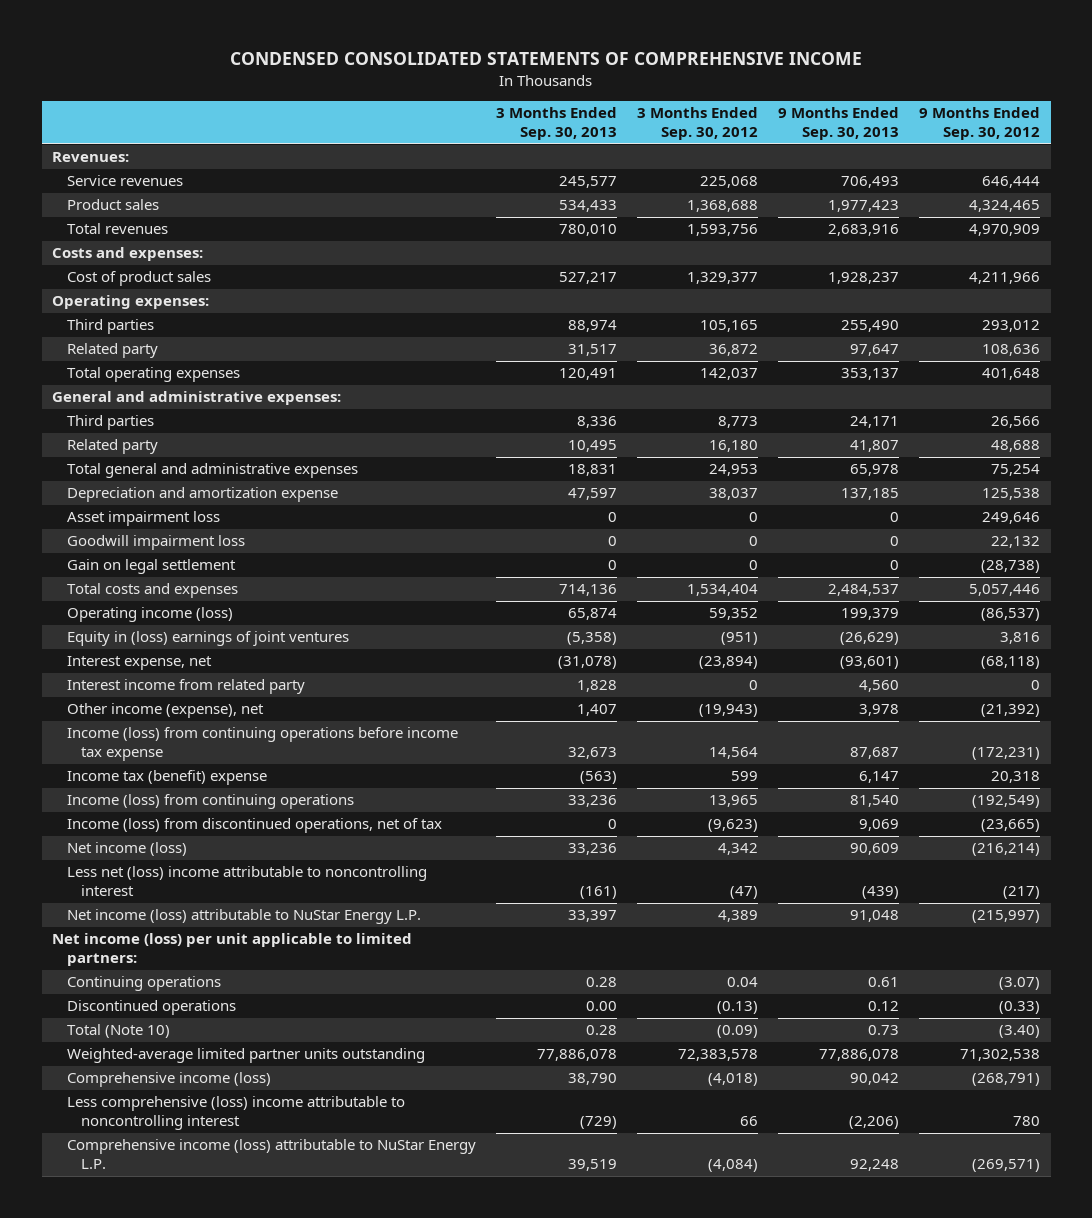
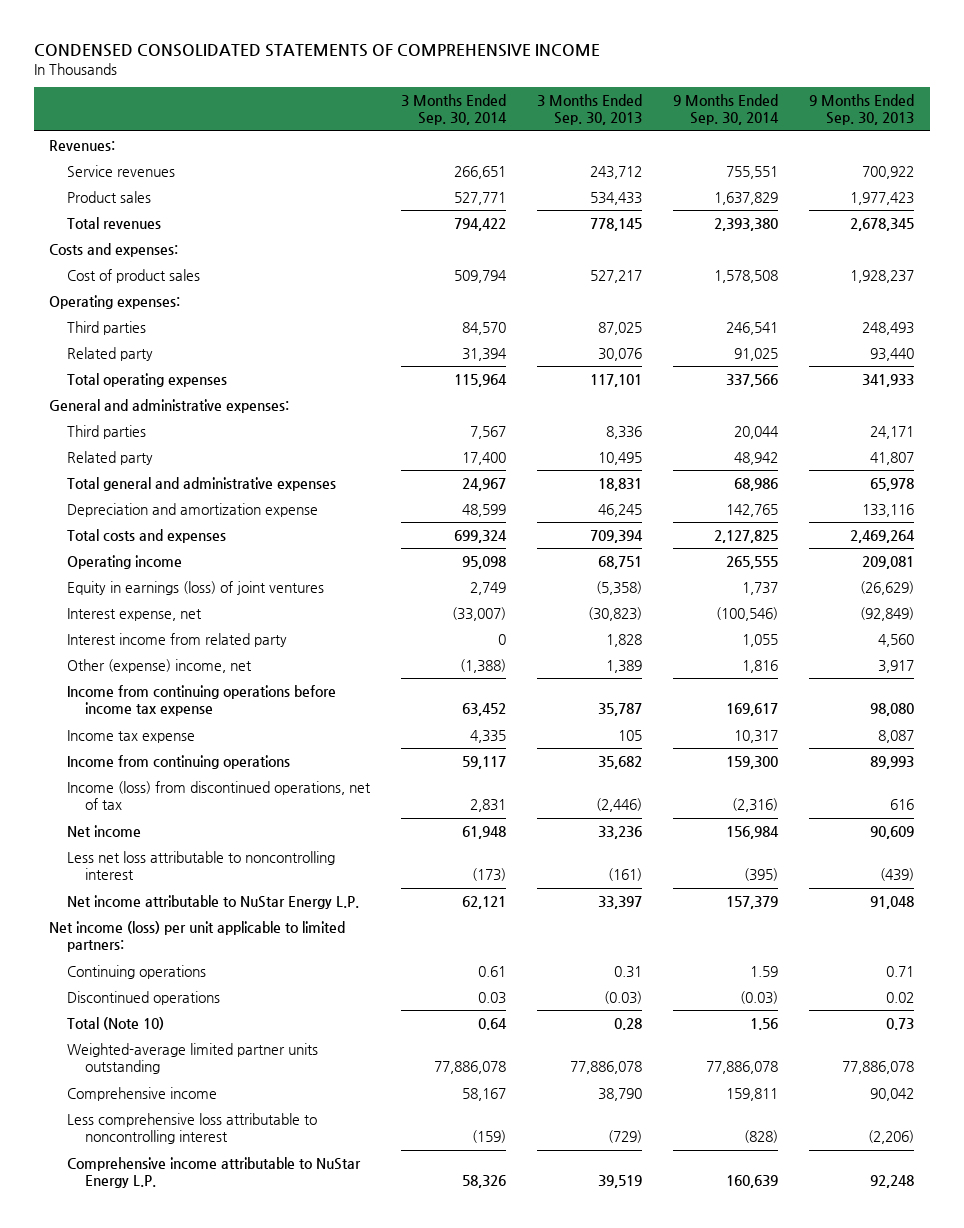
[636,107,758,141] 3 Months Ended Sep. 30, 2012 -> none
[919,107,1041,141] 9 Months Ended Sep. 30, 2012 -> none
none -> [401,94,508,126] 3 Months Ended Sep. 30, 2014
none -> [673,94,780,126] 9 Months Ended Sep. 30, 2014
[558,176,617,189] 245,577 -> [590,165,643,179] 243,712
[841,176,900,189] 706,493 -> [862,165,915,179] 700,922
[558,224,617,237] 780,010 -> [590,217,643,231] 778,145
[828,224,900,237] 2,683,916 -> [850,217,915,231] 2,678,345
[567,320,617,333] 88,974 -> [598,321,643,335] 87,025
[841,320,900,333] 255,490 -> [862,321,915,335] 248,493
[567,344,617,357] 31,517 -> [598,347,643,361] 30,076
[850,344,900,357] 97,647 -> [870,347,915,361] 93,440
[558,368,617,381] 120,491 -> [590,373,643,387] 117,101
[841,368,900,381] 353,137 -> [862,373,915,387] 341,933
[66,511,220,527] Asset impairment loss -> none
[66,535,245,551] Goodwill impairment loss -> none
[66,559,236,575] Gain on legal settlement -> none
[567,488,617,501] 47,597 -> [598,503,643,517] 46,245
[841,488,900,501] 137,185 -> [862,503,915,517] 133,116
[558,584,617,597] 714,136 -> [590,529,644,543] 709,394
[828,584,900,597] 2,484,537 -> [850,529,916,543] 2,469,264
[66,607,233,623] Operating income (loss) -> [67,554,183,569] Operating income
[567,608,617,621] 65,874 -> [598,555,643,569] 68,751
[841,608,900,621] 199,379 -> [862,555,915,569] 209,081
[66,631,349,647] Equity in (loss) earnings of joint ventures -> [67,580,325,595] Equity in earnings (loss) of joint ventures
[557,656,617,670] (31,078) -> [588,606,643,621] (30,823)
[840,656,900,670] (93,601) -> [860,606,915,621] (92,849)
[66,703,264,719] Other income (expense), net -> [67,658,253,673] Other (expense) income, net
[576,704,617,717] 1,407 -> [606,659,643,673] 1,389
[859,704,900,717] 3,978 -> [878,659,915,673] 3,917
[66,727,458,762] Income (loss) from continuing operations before income tax expense -> [67,684,337,717] Income from continuing operations before income tax expense
[567,747,617,760] 32,673 -> [598,703,643,717] 35,787
[850,747,900,760] 87,687 -> [870,703,915,717] 98,080
[66,770,267,786] Income tax (benefit) expense -> [67,729,196,743] Income tax expense
[579,771,617,785] (563) -> [618,729,643,741] 105
[859,771,900,784] 6,147 -> [878,729,915,743] 8,087
[66,794,354,810] Income (loss) from continuing operations -> [67,754,291,769] Income from continuing operations
[567,795,617,808] 33,236 -> [598,755,643,769] 35,682
[850,795,900,808] 81,540 -> [870,755,915,769] 89,993
[607,819,617,830] 0 -> [596,798,643,813] (2,446)
[859,819,900,832] 9,069 -> [890,799,915,811] 616
[66,842,187,857] Net income (loss) -> [67,824,142,837] Net income
[66,866,427,897] Less net (loss) income attributable to noncontrolling interest -> [67,850,336,881] Less net loss attributable to noncontrolling interest
[66,909,421,925] Net income (loss) attributable to NuStar Energy L.P. -> [67,894,360,909] Net income attributable to NuStar Energy L.P.
[585,977,617,988] 0.28 -> [614,965,643,978] 0.31
[868,977,900,988] 0.61 -> [886,965,915,977] 0.71
[585,1001,617,1012] 0.00 -> [604,990,643,1004] (0.03)
[868,1001,900,1012] 0.12 -> [886,991,915,1003] 0.02
[66,1072,271,1088] Comprehensive income (loss) -> [67,1086,218,1101] Comprehensive income
[66,1096,405,1131] Less comprehensive (loss) income attributable to noncontrolling interest -> [67,1112,318,1145] Less comprehensive loss attributable to noncontrolling interest
[66,1139,476,1170] Comprehensive income (loss) attributable to NuStar Energy L.P. -> [67,1156,362,1189] Comprehensive income attributable to NuStar Energy L.P.

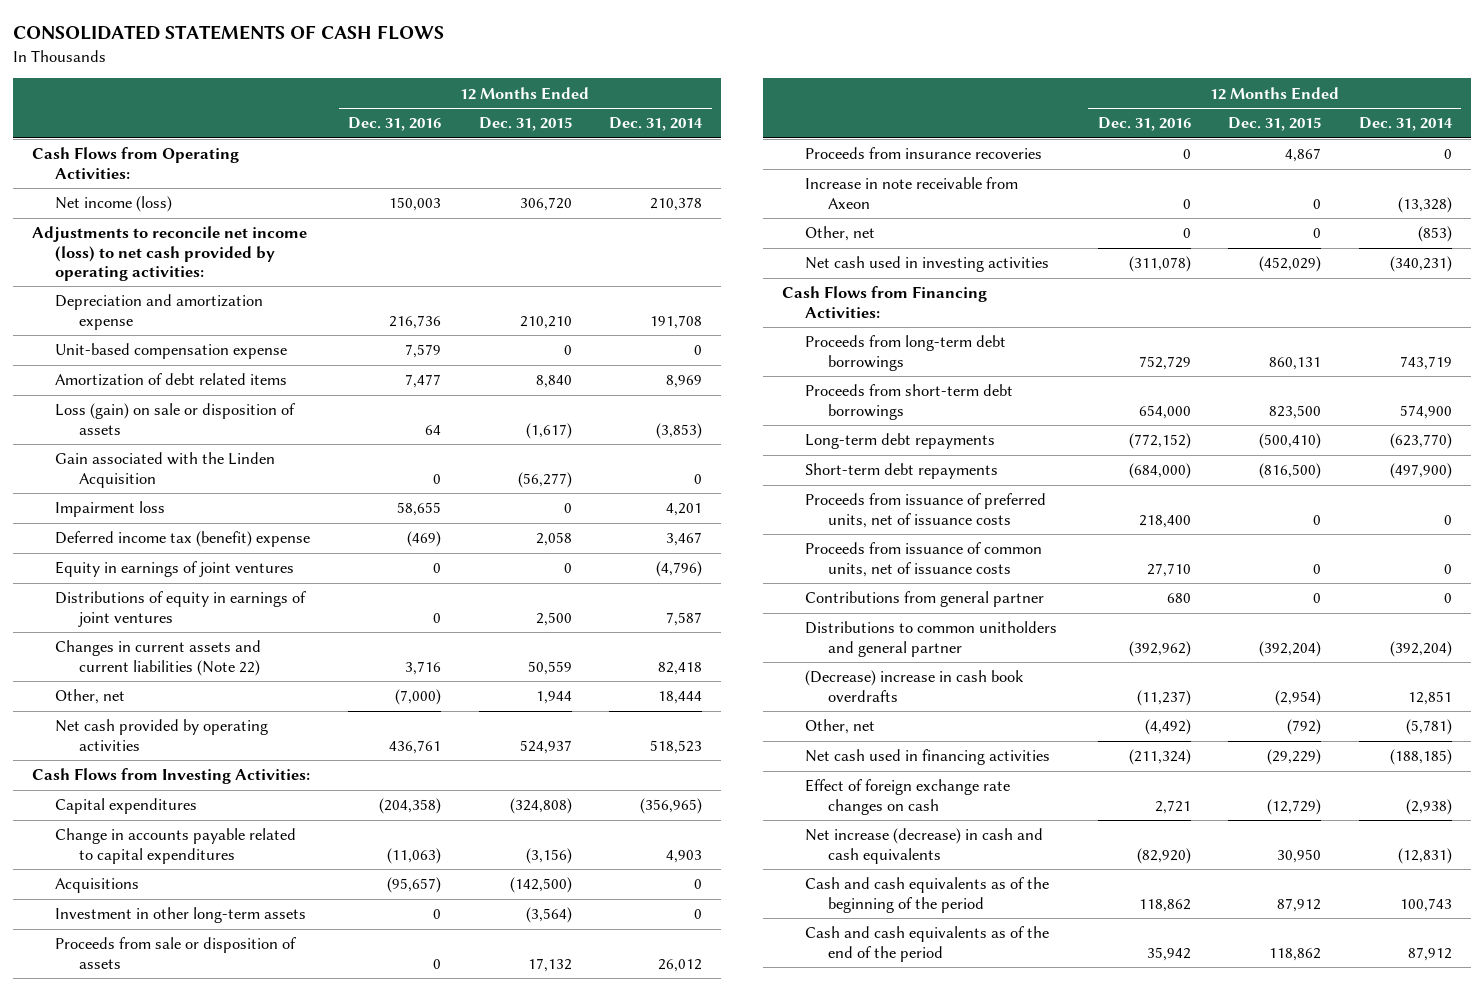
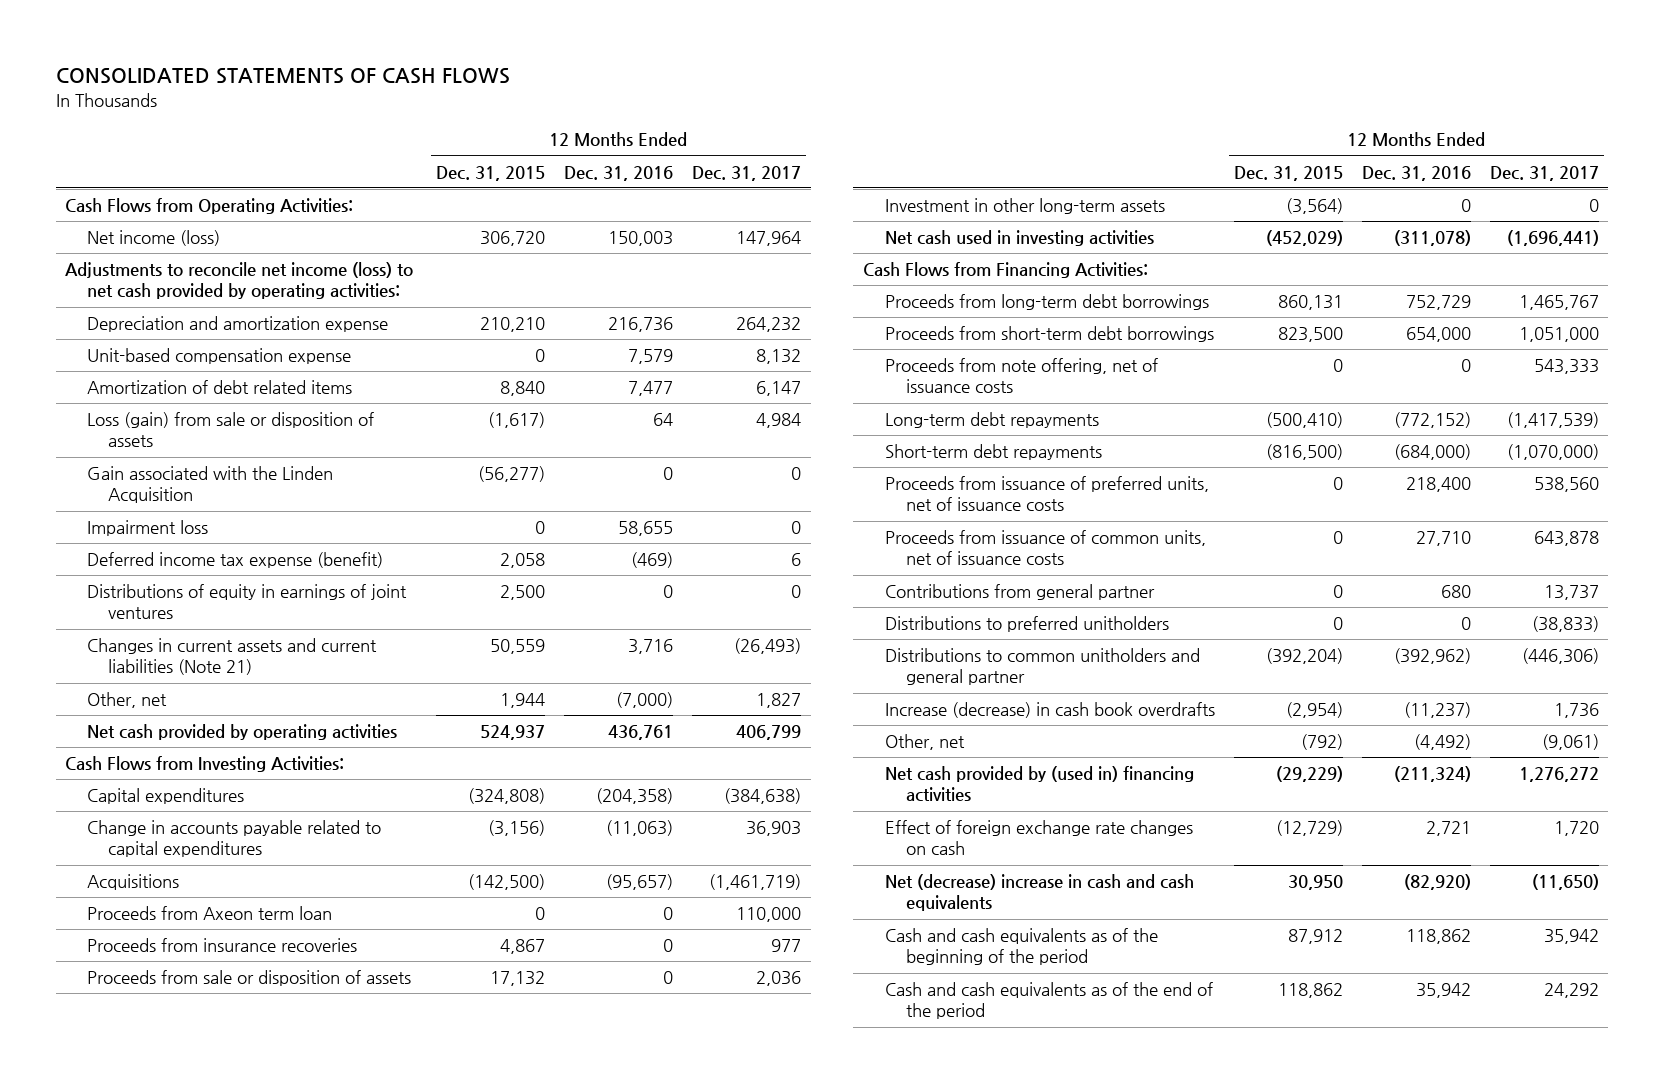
[609,117,704,132] Dec. 31, 2014 -> none
none -> [692,165,802,181] Dec. 31, 2017
[55,403,296,435] Loss (gain) on sale or disposition of assets -> [86,412,374,448] Loss (gain) from sale or disposition of assets
[55,561,295,578] Equity in earnings of joint ventures -> none
[55,531,311,548] Deferred income tax (benefit) expense -> [86,552,383,569] Deferred income tax expense (benefit)
[55,640,262,676] Changes in current assets and current liabilities (Note 22) -> [86,638,377,676] Changes in current assets and current liabilities (Note 21)
none -> [86,906,332,921] Proceeds from Axeon term loan
[804,177,1018,209] Increase in note receivable from Axeon -> none
[804,226,875,242] Other, net -> none
[55,937,297,969] Proceeds from sale or disposition of assets -> [86,970,411,987] Proceeds from sale or disposition of assets
[55,907,307,924] Investment in other long-term assets -> [884,198,1165,215] Investment in other long-term assets
none -> [884,358,1158,394] Proceeds from note offering, net of issuance costs
none -> [884,616,1169,633] Distributions to preferred unitholders
[804,670,1024,702] (Decrease) increase in cash book overdrafts -> [884,702,1215,719] Increase (decrease) in cash book overdrafts
[804,749,1050,766] Net cash used in financing activities -> [884,766,1194,803] Net cash provided by (used in) financing activities
[804,828,1043,864] Net increase (decrease) in cash and cash equivalents -> [884,874,1194,912] Net (decrease) increase in cash and cash equivalents

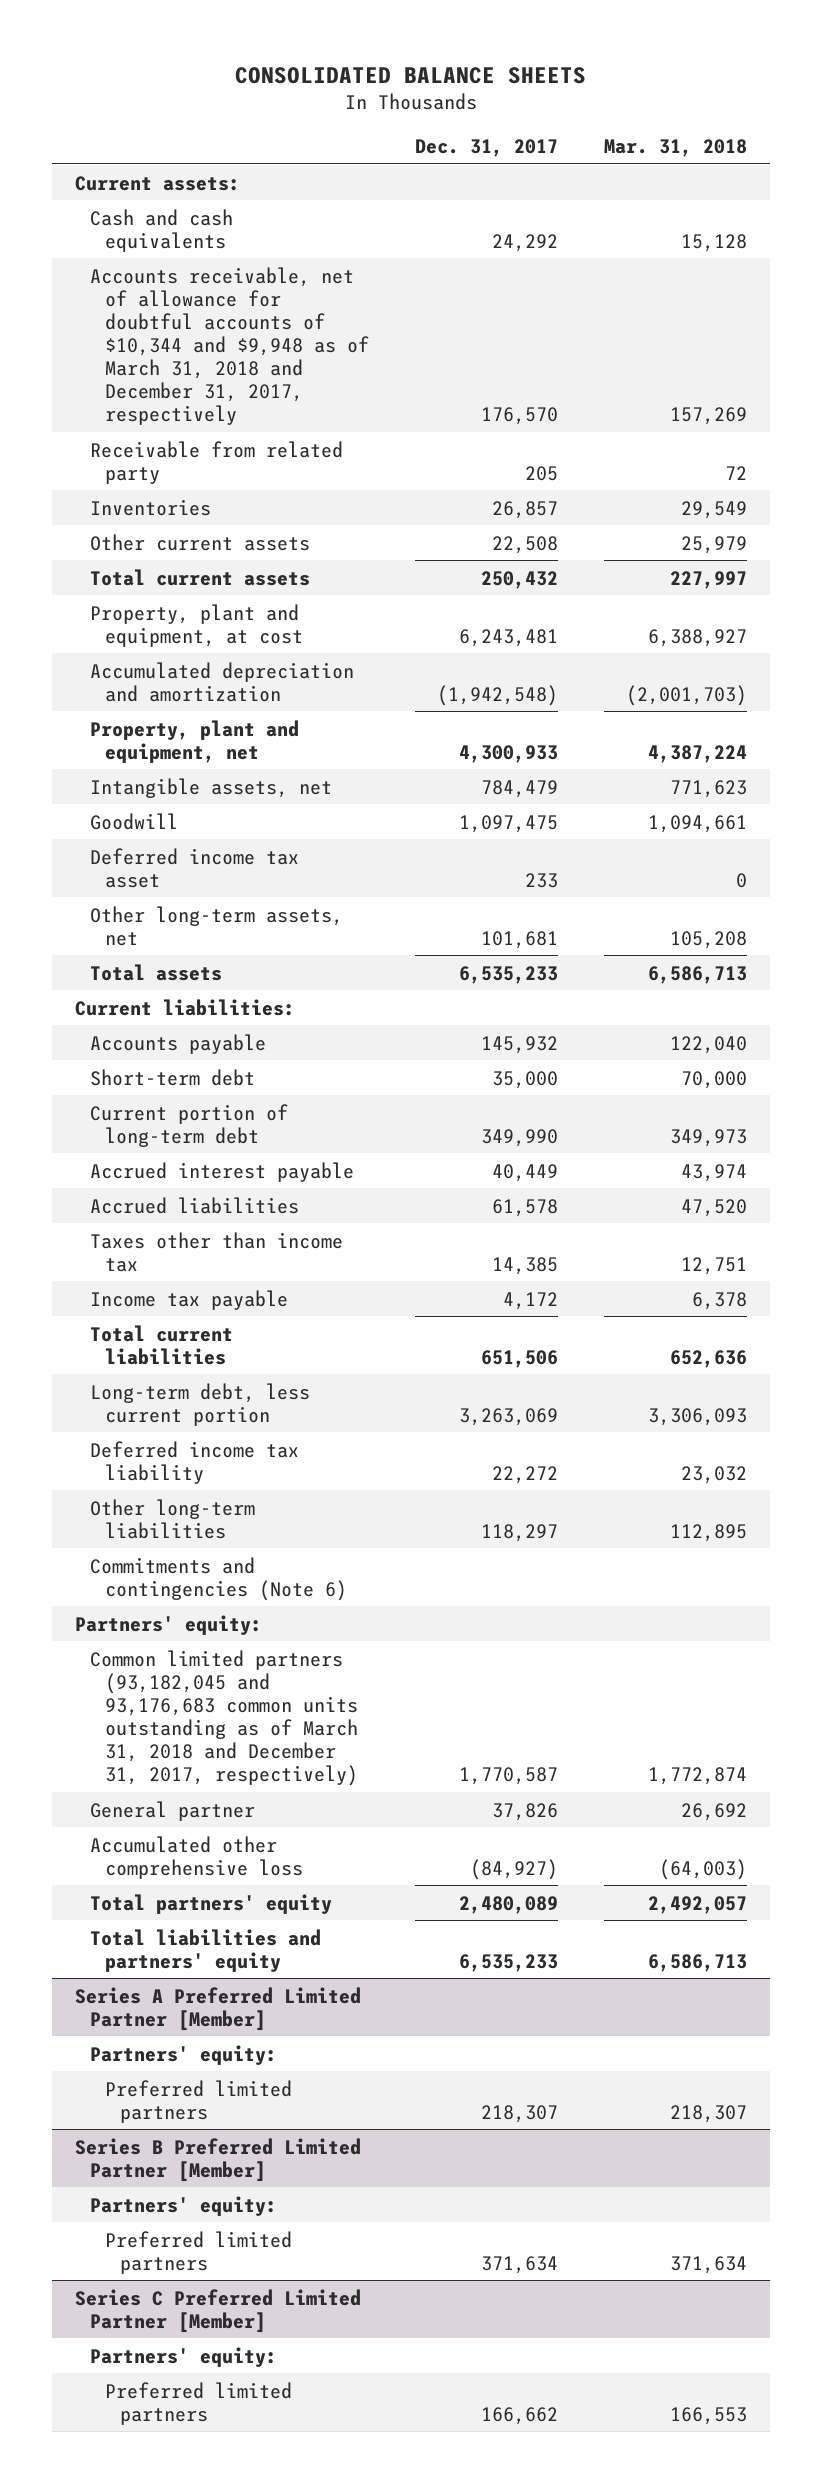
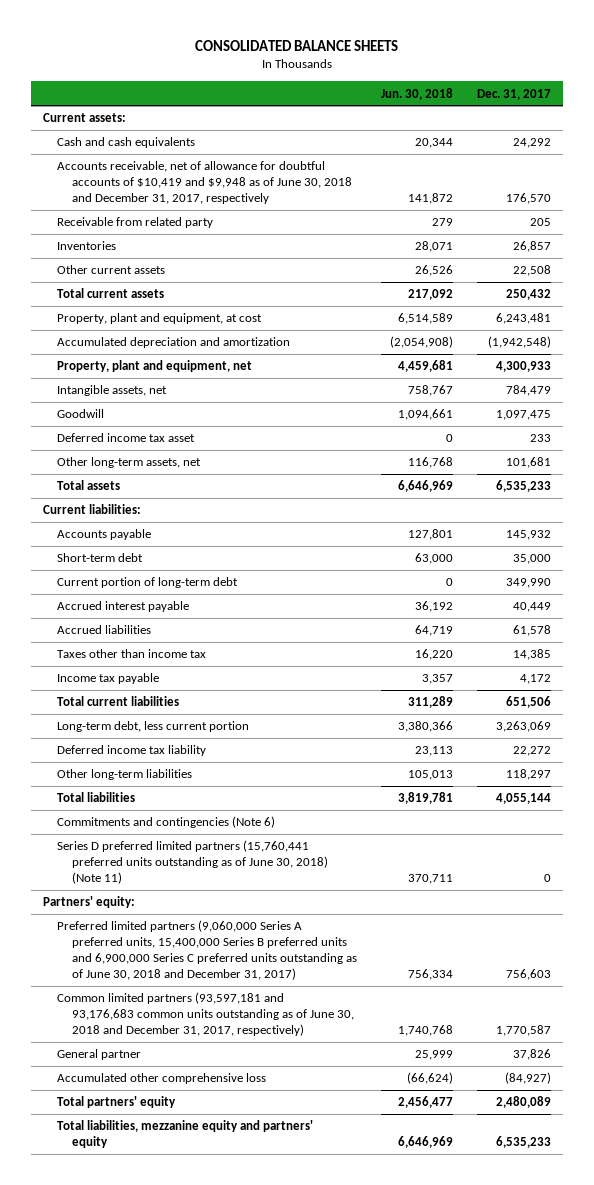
[603,139,747,158] Mar. 31, 2018 -> none
none -> [380,87,453,100] Jun. 30, 2018
[90,266,370,425] Accounts receivable, net of allowance for doubtful accounts of $10,344 and $9,948 as of March 31, 2018 and December 31, 2017, respectively -> [57,161,352,204] Accounts receivable, net of allowance for doubtful accounts of $10,419 and $9,948 as of June 30, 2018 and December 31, 2017, respectively
none -> [57,792,136,803] Total liabilities
none -> [57,840,328,884] Series D preferred limited partners (15,760,441 preferred units outstanding as of June 30, 2018) (Note 11)
none -> [57,920,357,980] Preferred limited partners (9,060,000 Series A preferred units, 15,400,000 Series B preferred units and 6,900,000 Series C preferred units outstanding as of June 30, 2018 and December 31, 2017)
[90,1649,359,1786] Common limited partners (93,182,045 and 93,176,683 common units outstanding as of March 31, 2018 and December 31, 2017, respectively) -> [57,992,354,1036] Common limited partners (93,597,181 and 93,176,683 common units outstanding as of June 30, 2018 and December 31, 2017, respectively)
[75,1986,362,2031] Series A Preferred Limited Partner [Member] -> none
[90,2044,278,2065] Partners' equity: -> none
[105,2079,293,2123] Preferred limited partners -> none
[75,2137,362,2182] Series B Preferred Limited Partner [Member] -> none
[90,2195,278,2216] Partners' equity: -> none
[105,2230,293,2274] Preferred limited partners -> none
[75,2288,362,2333] Series C Preferred Limited Partner [Member] -> none
[90,2346,278,2367] Partners' equity: -> none
[105,2381,293,2425] Preferred limited partners -> none
[90,1928,322,1972] Total liabilities and partners' equity -> [57,1120,314,1149] Total liabilities, mezzanine equity and partners' equity

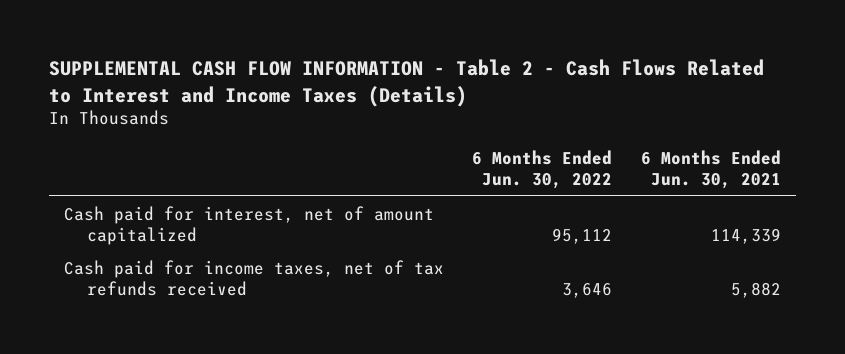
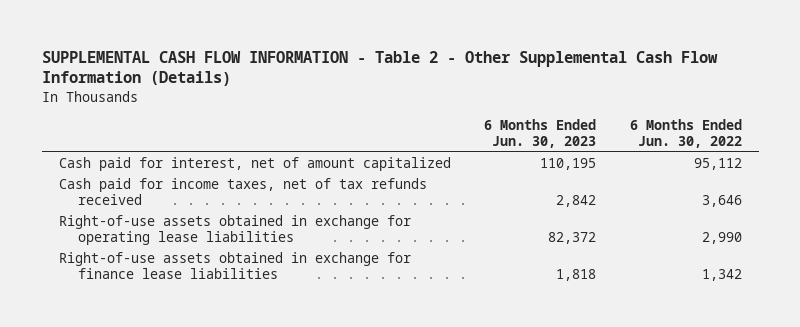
[49,59,765,107] SUPPLEMENTAL CASH FLOW INFORMATION - Table 2 - Cash Flows Related to Interest and Income Taxes (Details) -> [41,50,718,87] SUPPLEMENTAL CASH FLOW INFORMATION - Table 2 - Other Supplemental Cash Flow Information (Details)
[641,149,782,189] 6 Months Ended Jun. 30, 2021 -> none
none -> [484,119,597,149] 6 Months Ended Jun. 30, 2023
none -> [58,215,411,246] Right-of-use assets obtained in exchange for operating lease liabilities
none -> [58,252,411,280] Right-of-use assets obtained in exchange for finance lease liabilities

